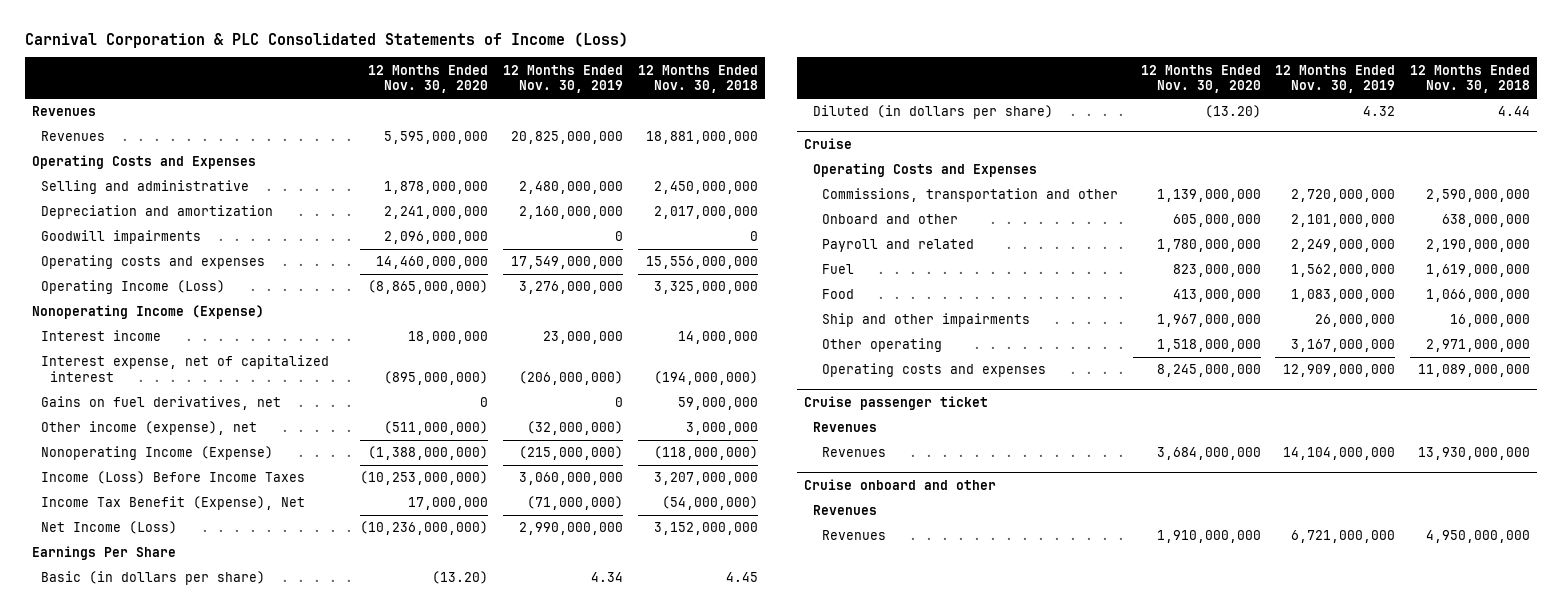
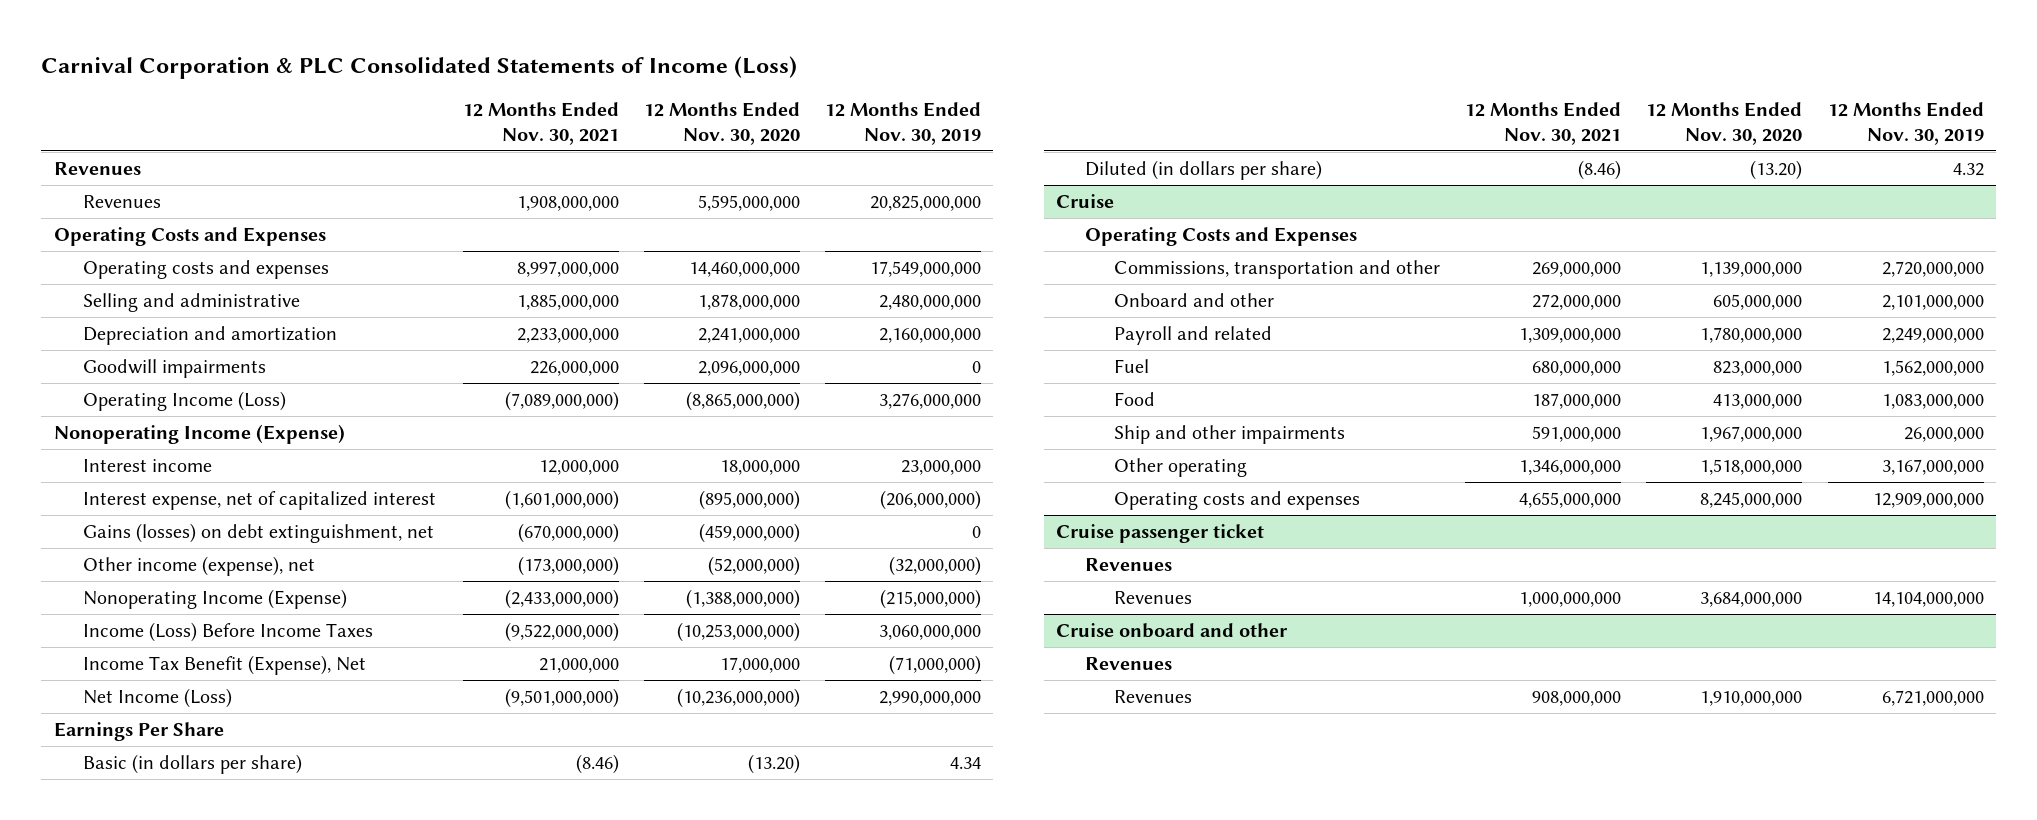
[637,64,758,94] 12 Months Ended Nov. 30, 2018 -> none
none -> [462,101,619,145] 12 Months Ended Nov. 30, 2021
[40,255,265,270] Operating costs and expenses -> [82,260,329,280] Operating costs and expenses
[40,396,281,411] Gains on fuel derivatives, net -> none
none -> [82,523,434,544] Gains (losses) on debt extinguishment, net
[384,421,489,436] (511,000,000) -> [707,556,800,577] (52,000,000)

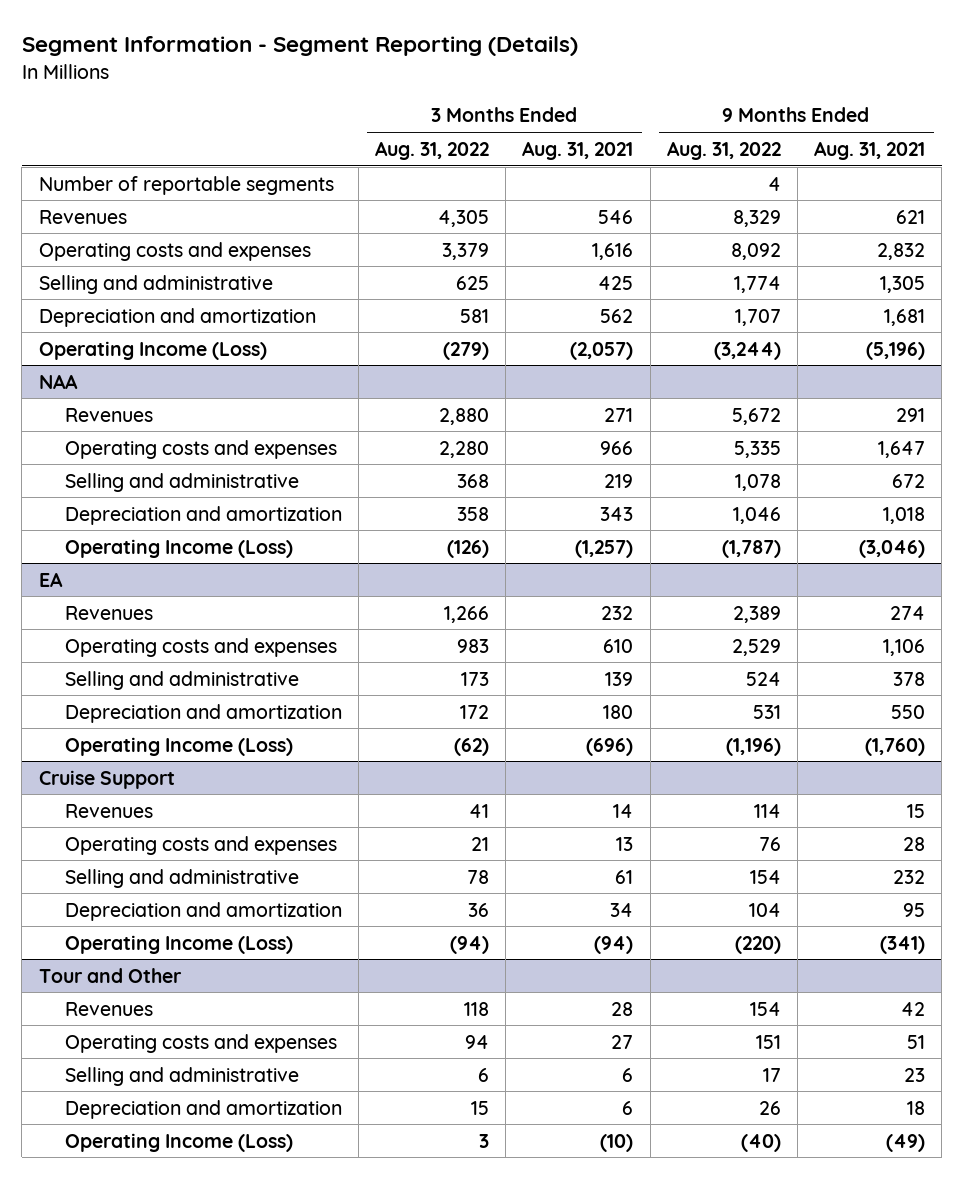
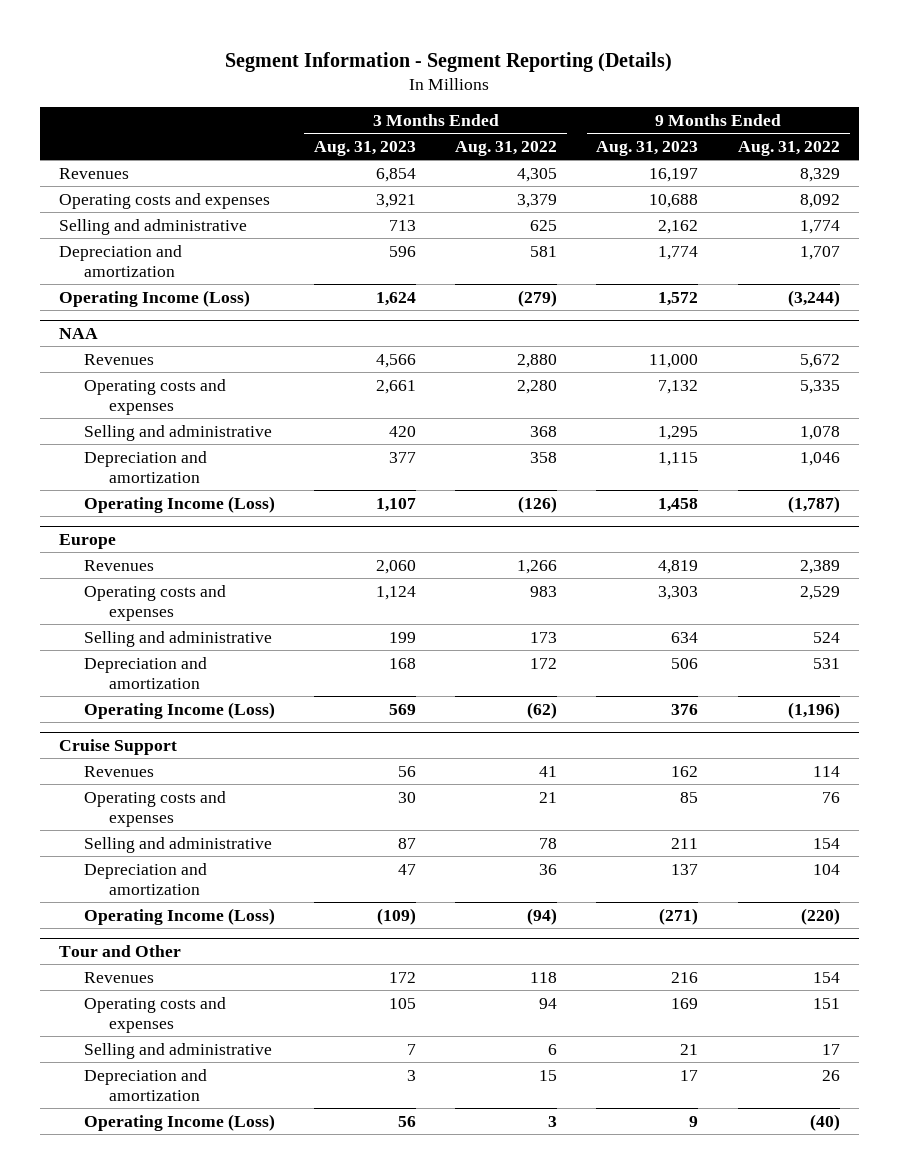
[522,140,634,160] Aug. 31, 2021 -> none
[814,140,926,160] Aug. 31, 2021 -> none
none -> [314,140,417,156] Aug. 31, 2023
none -> [596,140,699,156] Aug. 31, 2023
[38,175,334,195] Number of reportable segments -> none
[38,571,63,587] EA -> none
none -> [59,533,117,549] Europe

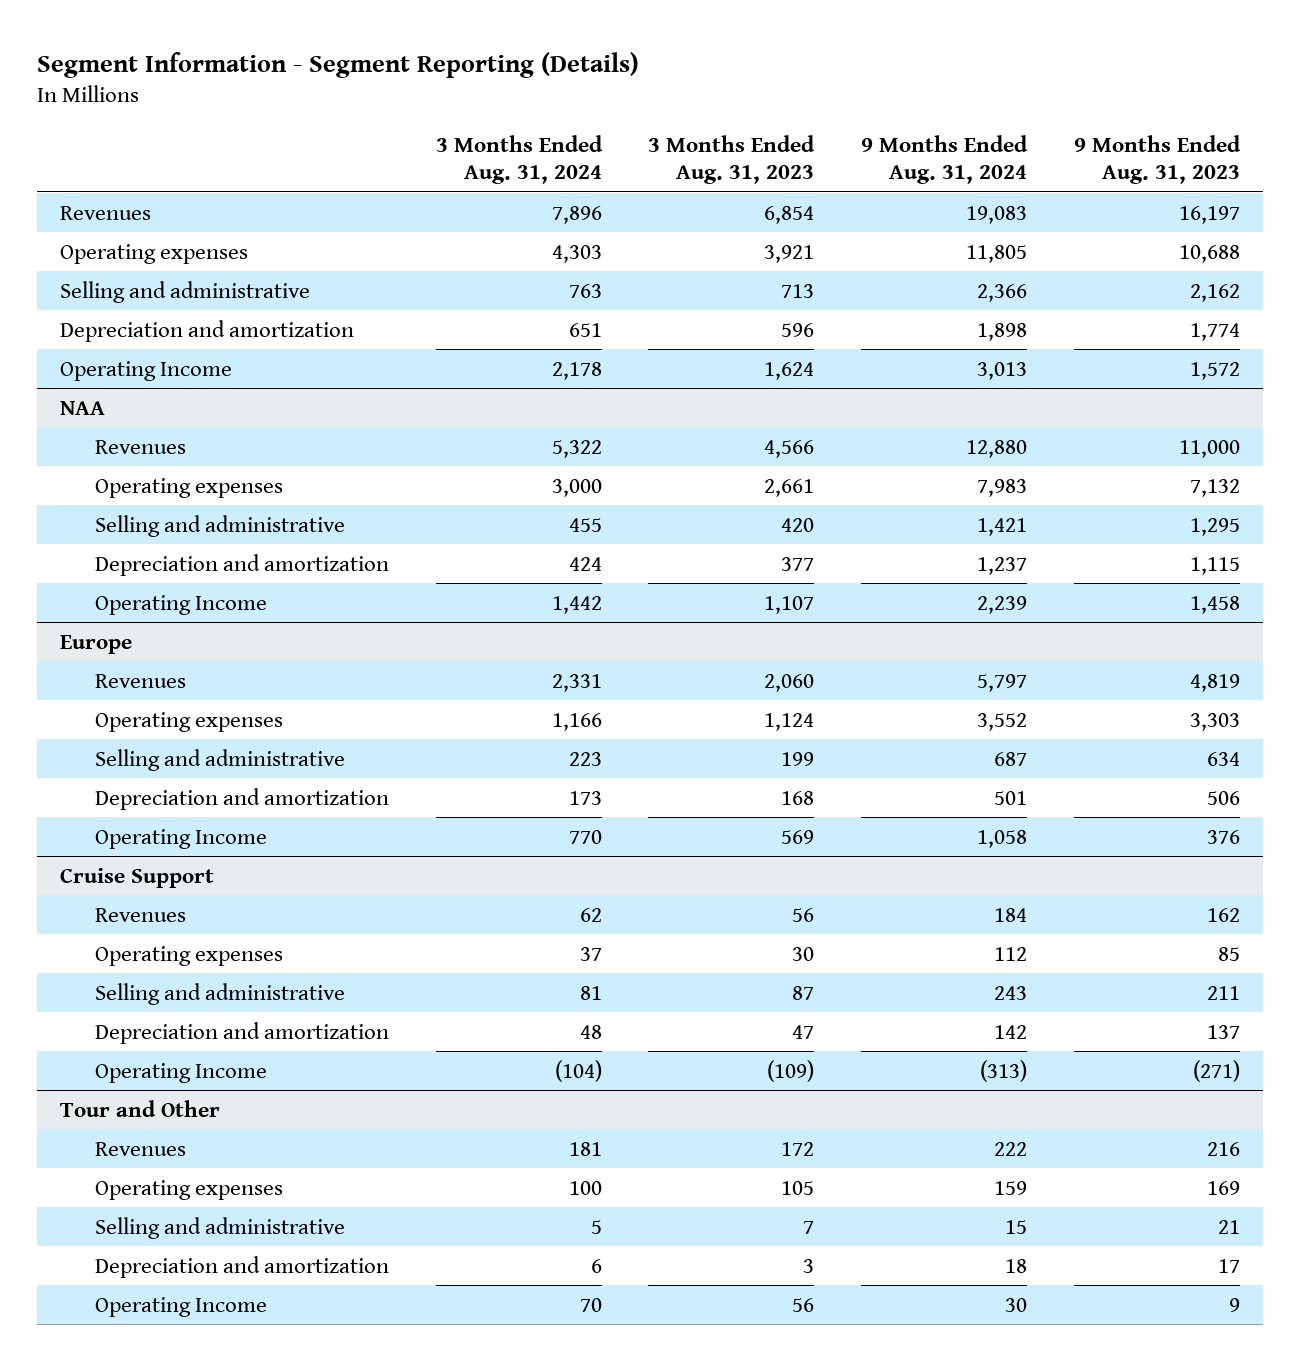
[455,140,558,156] Aug. 31, 2022 -> none
[737,140,840,156] Aug. 31, 2022 -> none
none -> [435,134,603,185] 3 Months Ended Aug. 31, 2024
none -> [861,134,1029,185] 9 Months Ended Aug. 31, 2024
[59,192,271,209] Operating costs and expenses -> [60,243,249,264] Operating expenses
[59,289,251,307] Operating Income (Loss) -> [60,360,233,381] Operating Income
[83,378,226,415] Operating costs and expenses -> [94,477,283,498] Operating expenses
[83,495,275,513] Operating Income (Loss) -> [94,594,267,615] Operating Income
[83,584,226,621] Operating costs and expenses -> [94,711,283,732] Operating expenses
[83,701,275,719] Operating Income (Loss) -> [94,828,267,849] Operating Income
[83,790,226,827] Operating costs and expenses -> [94,945,283,966] Operating expenses
[83,907,275,925] Operating Income (Loss) -> [94,1062,267,1083] Operating Income
[83,996,226,1033] Operating costs and expenses -> [94,1179,283,1200] Operating expenses
[83,1113,275,1131] Operating Income (Loss) -> [94,1296,267,1317] Operating Income

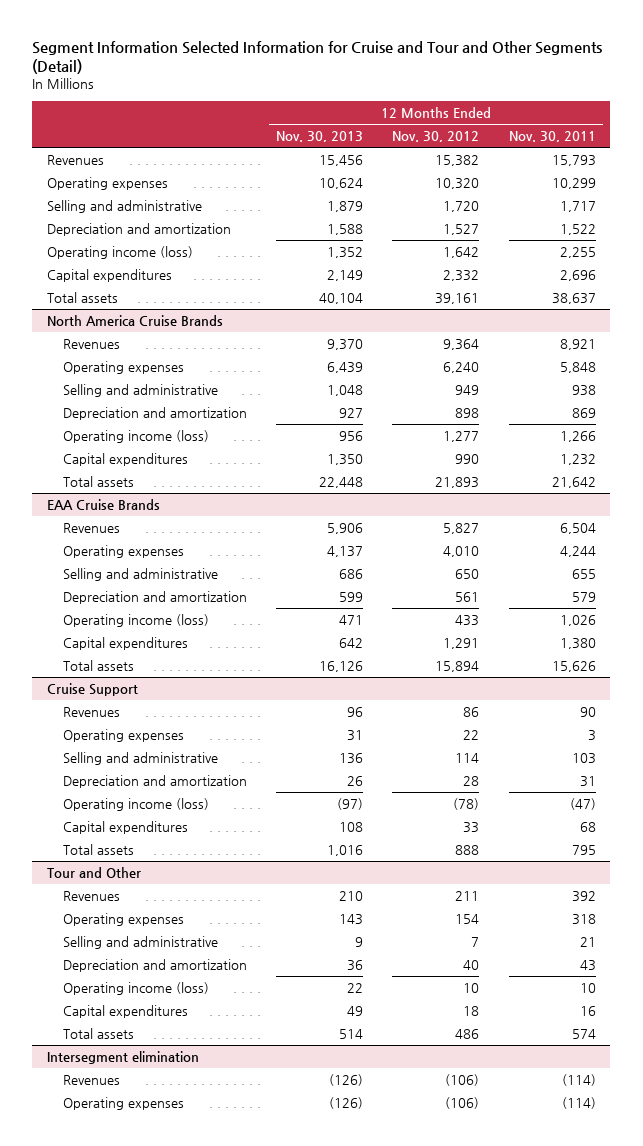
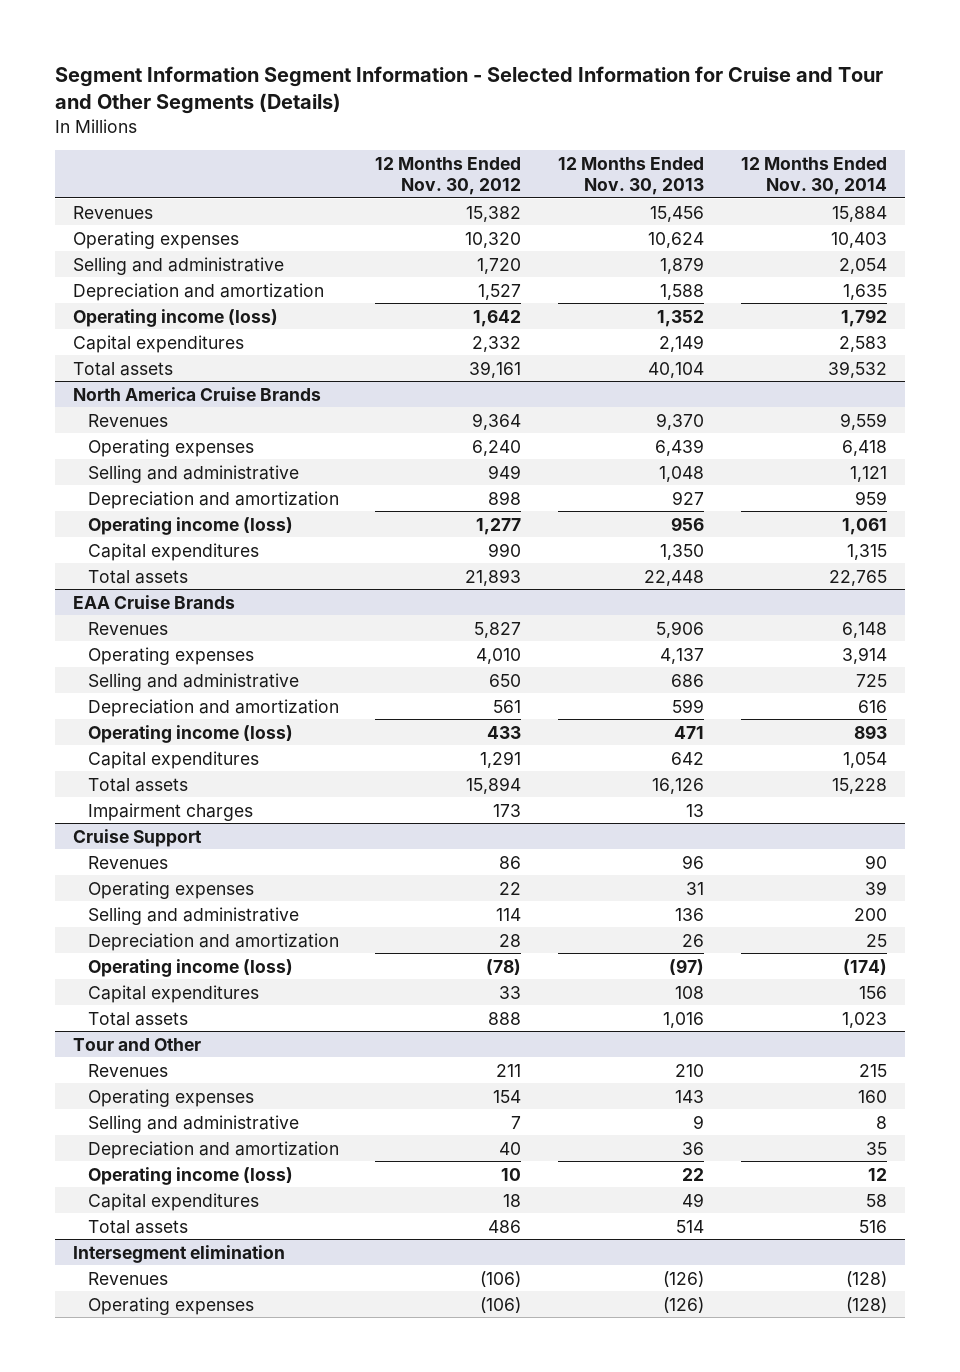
[32,40,603,75] Segment Information Selected Information for Cruise and Tour and Other Segments (Detail) -> [54,66,883,115] Segment Information Segment Information - Selected Information for Cruise and Tour and Other Segments (Details)
[508,131,596,143] Nov. 30, 2011 -> none
none -> [740,156,887,195] 12 Months Ended Nov. 30, 2014
none -> [87,802,253,821] Impairment charges

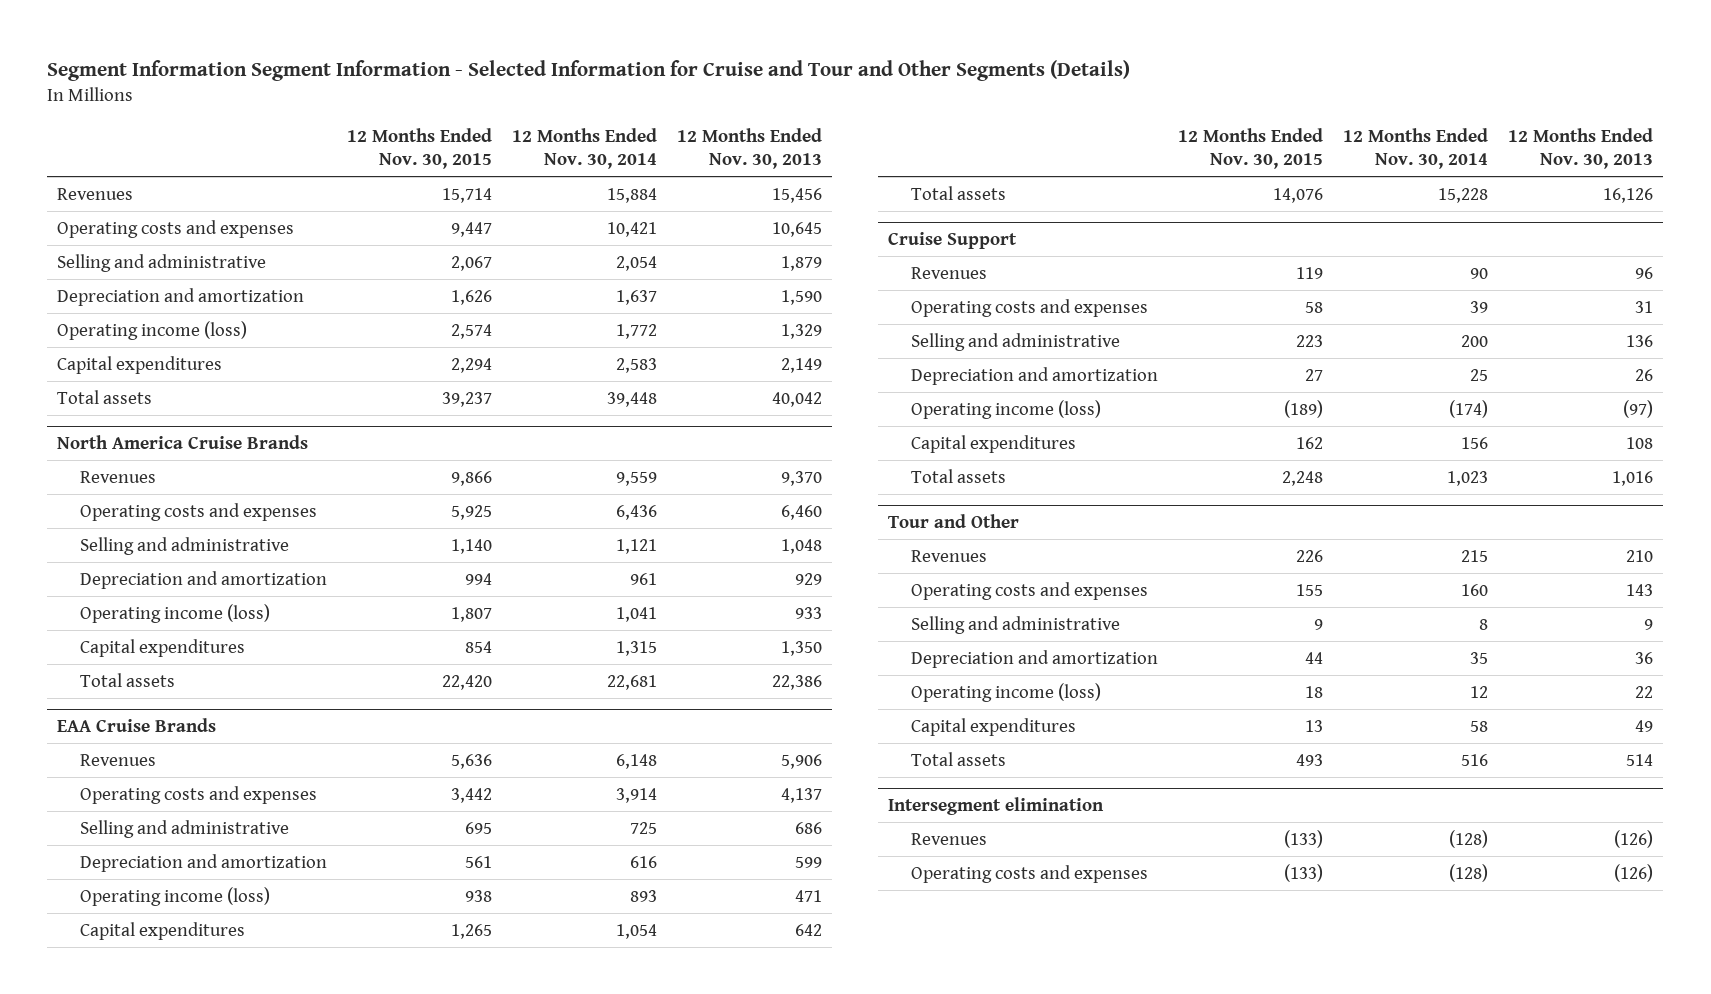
[375,156,522,195] 12 Months Ended Nov. 30, 2012 -> none
none -> [347,127,493,170] 12 Months Ended Nov. 30, 2015
[73,230,240,249] Operating expenses -> [57,219,295,238] Operating costs and expenses
[648,231,705,248] 10,624 -> [772,221,823,237] 10,645
[830,231,887,248] 10,403 -> [607,221,658,237] 10,421
[660,283,705,300] 1,588 -> [781,289,823,305] 1,590
[842,283,887,300] 1,635 -> [616,289,658,305] 1,637
[657,309,705,327] 1,352 -> [781,323,823,339] 1,329
[840,308,887,327] 1,792 -> [616,323,658,339] 1,772
[648,361,705,378] 40,104 -> [772,391,823,407] 40,042
[827,360,887,378] 39,532 -> [607,391,658,407] 39,448
[87,438,254,457] Operating expenses -> [80,502,318,521] Operating costs and expenses
[655,438,705,456] 6,439 -> [781,504,823,520] 6,460
[841,439,887,456] 6,418 -> [616,504,658,520] 6,436
[672,490,705,505] 927 -> [795,572,823,585] 929
[854,490,887,505] 959 -> [630,572,658,585] 961
[671,516,705,531] 956 -> [795,606,823,619] 933
[841,517,887,535] 1,061 -> [616,606,658,622] 1,041
[644,569,705,586] 22,448 -> [772,674,823,690] 22,386
[828,569,887,586] 22,765 -> [607,674,658,690] 22,681
[87,646,254,665] Operating expenses -> [80,785,318,804] Operating costs and expenses
[87,802,253,821] Impairment charges -> none
[87,880,254,899] Operating expenses -> [911,298,1149,317] Operating costs and expenses
[87,1088,254,1107] Operating expenses -> [911,581,1149,600] Operating costs and expenses
[87,1296,254,1315] Operating expenses -> [911,864,1149,883] Operating costs and expenses

